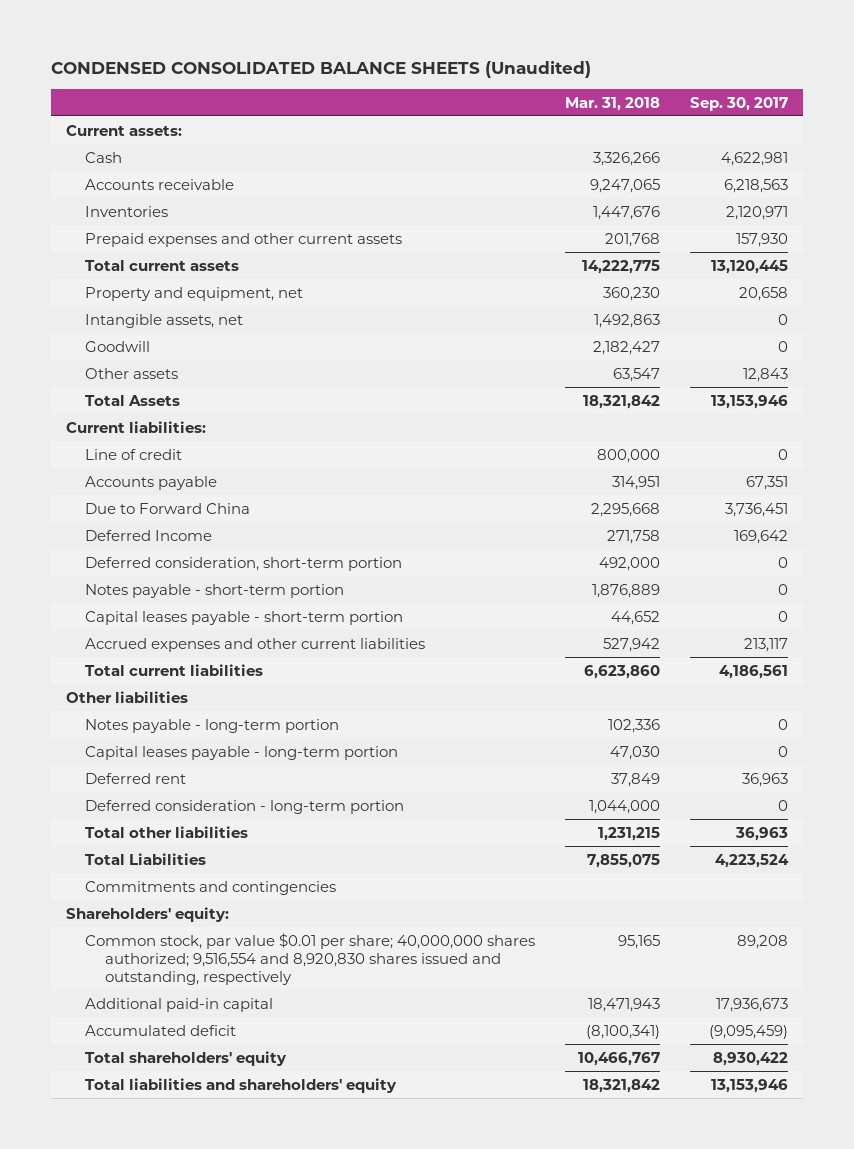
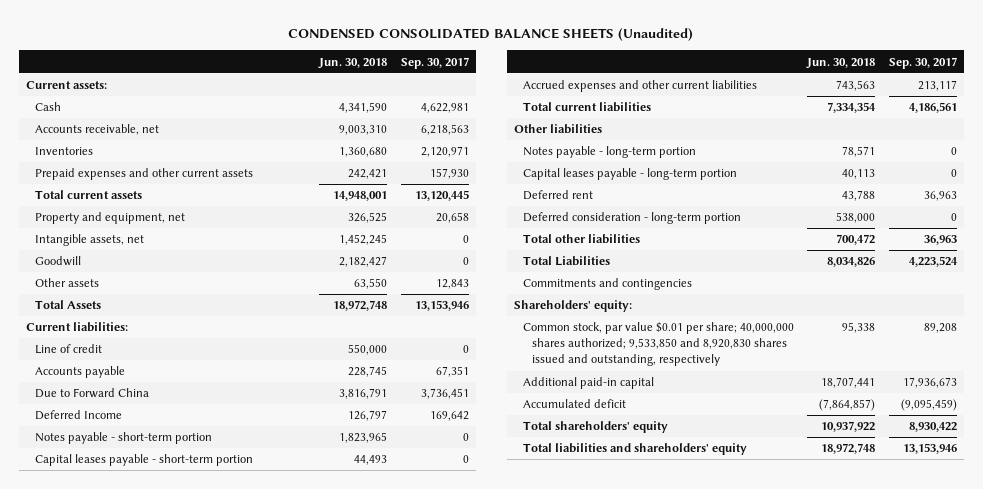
[565,96,661,111] Mar. 31, 2018 -> none
none -> [318,57,388,69] Jun. 30, 2018
[85,178,235,190] Accounts receivable -> [34,124,159,136] Accounts receivable, net
[85,556,403,571] Deferred consideration, short-term portion -> none
[85,932,536,986] Common stock, par value $0.01 per share; 40,000,000 shares authorized; 9,516,554 and 8,920,830 shares issued and outstanding, respectively -> [522,322,794,367] Common stock, par value $0.01 per share; 40,000,000 shares authorized; 9,533,850 and 8,920,830 shares issued and outstanding, respectively

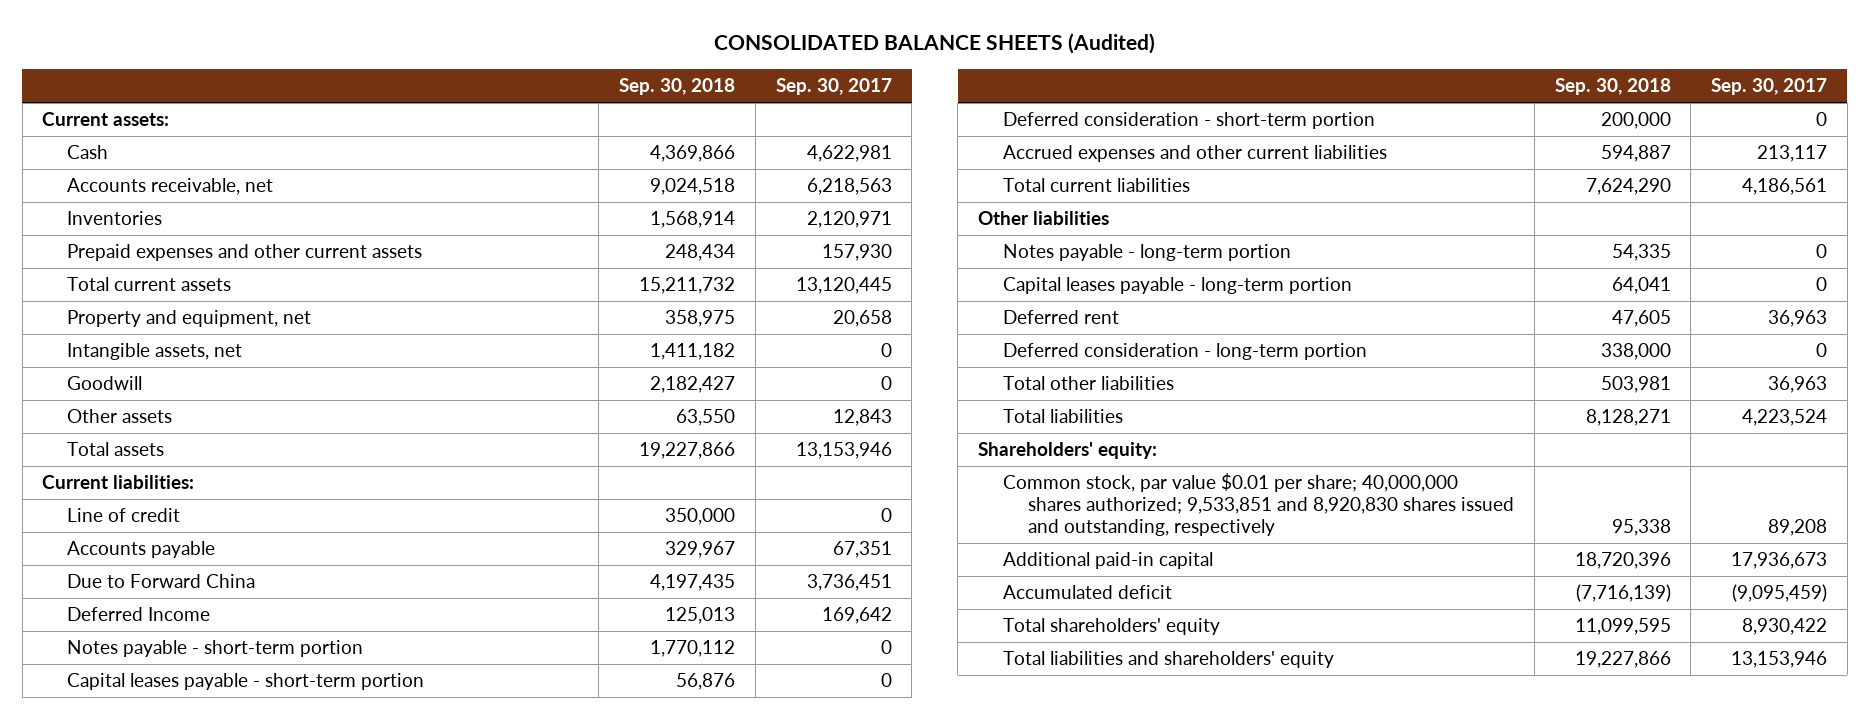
[288,27,694,41] CONDENSED CONSOLIDATED BALANCE SHEETS (Unaudited) -> [713,33,1155,55] CONSOLIDATED BALANCE SHEETS (Audited)
[318,57,388,69] Jun. 30, 2018 -> none
none -> [618,78,735,96] Sep. 30, 2018
[34,300,101,310] Total Assets -> [67,442,165,457] Total assets
none -> [1002,112,1375,130] Deferred consideration - short-term portion
[522,278,692,291] Commitments and contingencies -> none
[522,256,610,267] Total Liabilities -> [1002,409,1123,424] Total liabilities
[522,322,794,367] Common stock, par value $0.01 per share; 40,000,000 shares authorized; 9,533,850 and 8,920,830 shares issued and outstanding, respectively -> [1002,473,1514,536] Common stock, par value $0.01 per share; 40,000,000 shares authorized; 9,533,851 and 8,920,830 shares issued and outstanding, respectively

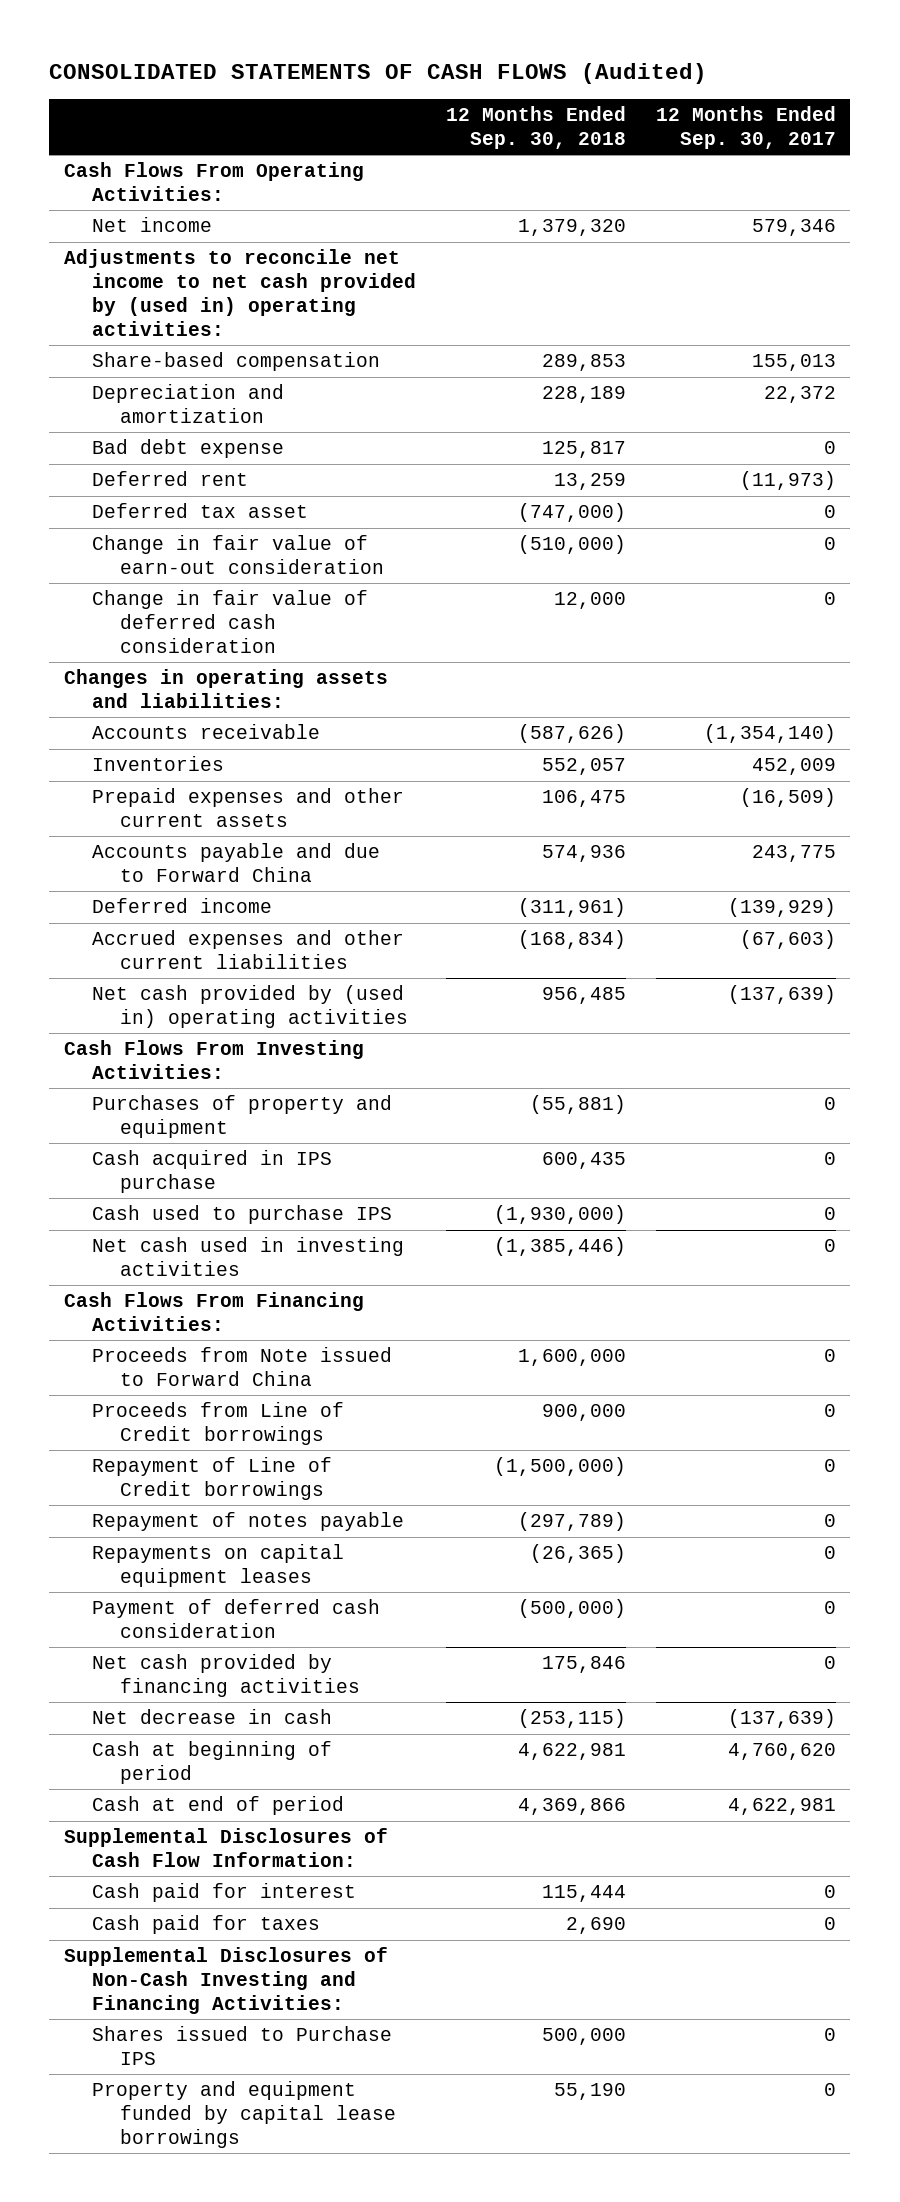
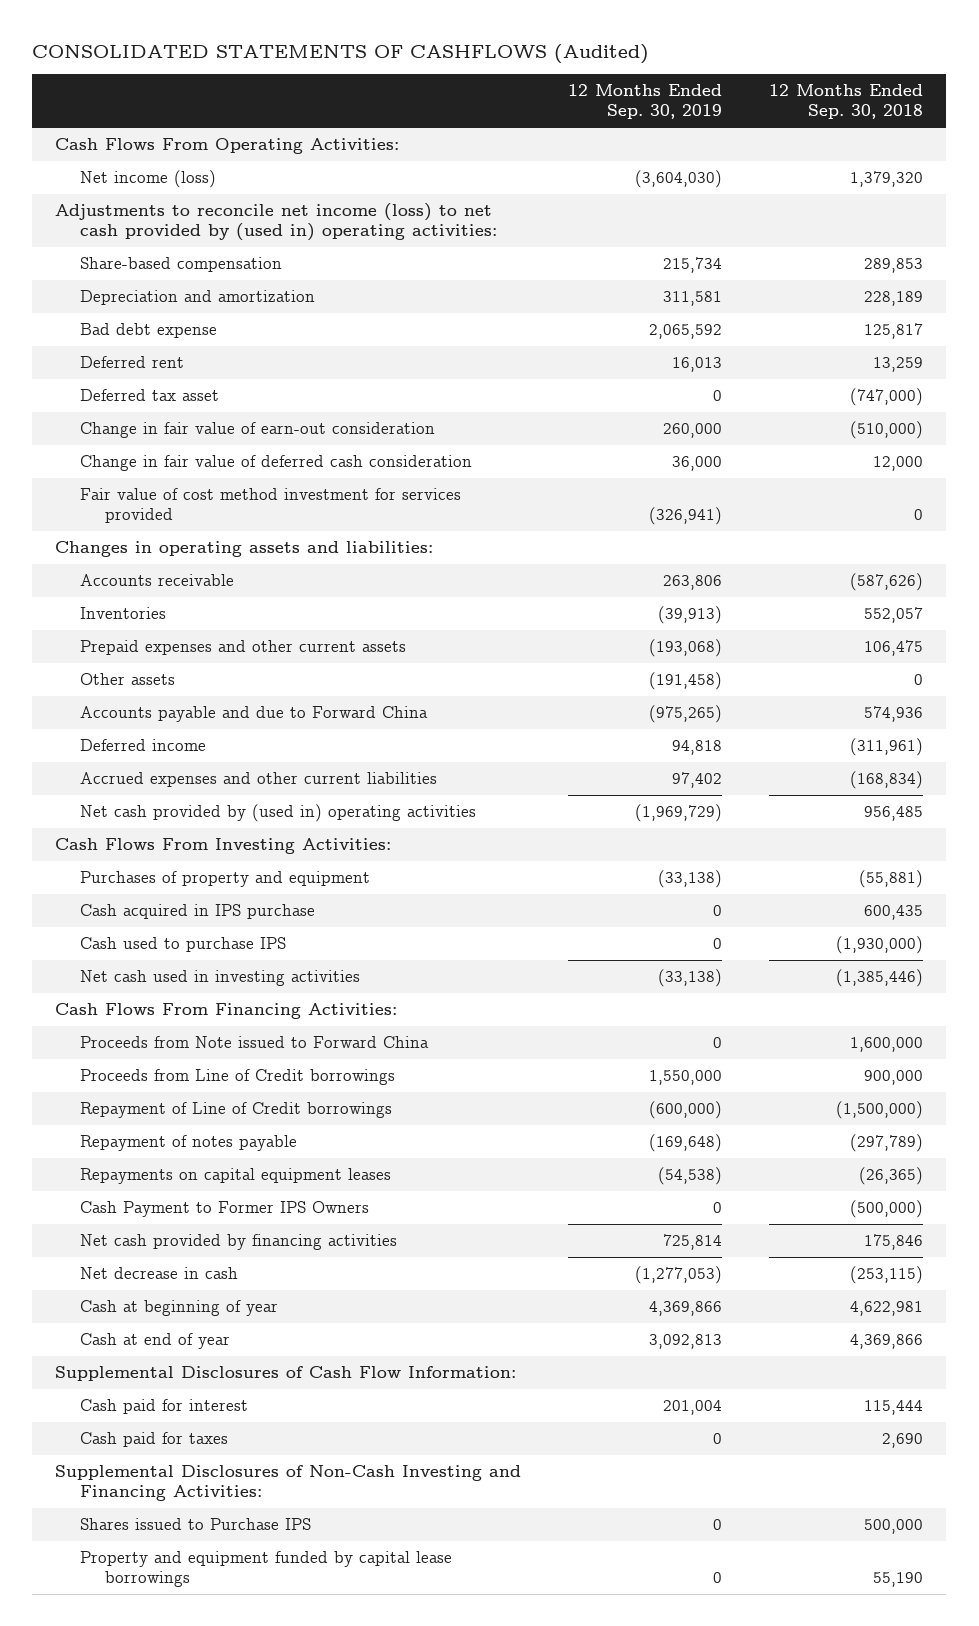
[49,63,708,85] CONSOLIDATED STATEMENTS OF CASH FLOWS (Audited) -> [32,43,650,64] CONSOLIDATED STATEMENTS OF CASHFLOWS (Audited)
[655,105,836,149] 12 Months Ended Sep. 30, 2017 -> none
none -> [568,84,723,120] 12 Months Ended Sep. 30, 2019
[92,217,213,233] Net income -> [80,170,217,189] Net income (loss)
[63,249,417,336] Adjustments to reconcile net income to net cash provided by (used in) operating activities: -> [55,203,498,242] Adjustments to reconcile net income (loss) to net cash provided by (used in) operating activities:
none -> [80,488,462,524] Fair value of cost method investment for services provided
none -> [80,673,176,686] Other assets
[92,1599,381,1639] Payment of deferred cash consideration -> none
none -> [80,1201,370,1218] Cash Payment to Former IPS Owners
[92,1741,333,1785] Cash at beginning of period -> [80,1300,279,1317] Cash at beginning of year
[92,1796,345,1816] Cash at end of period -> [80,1333,231,1350] Cash at end of year

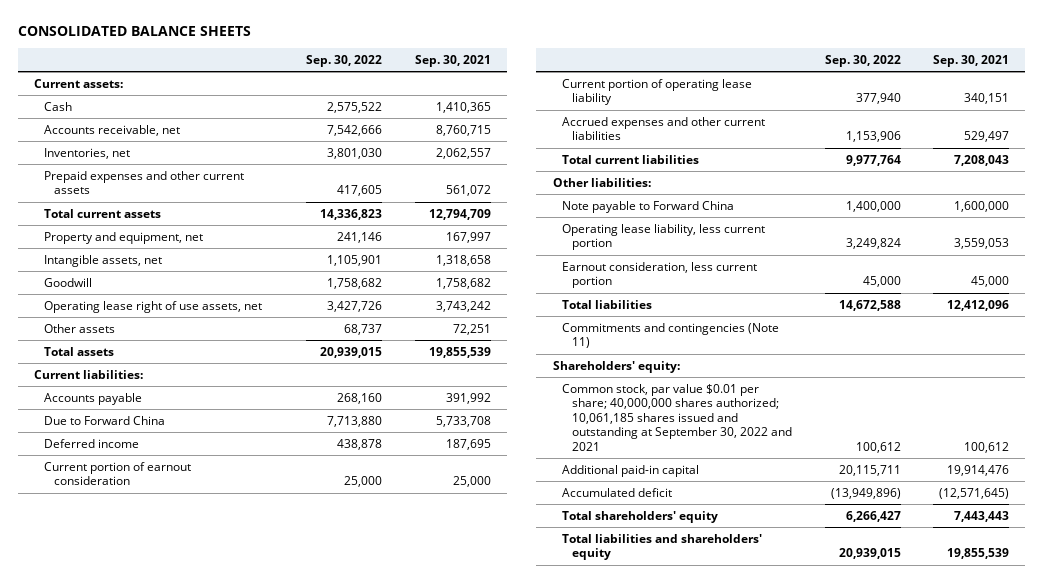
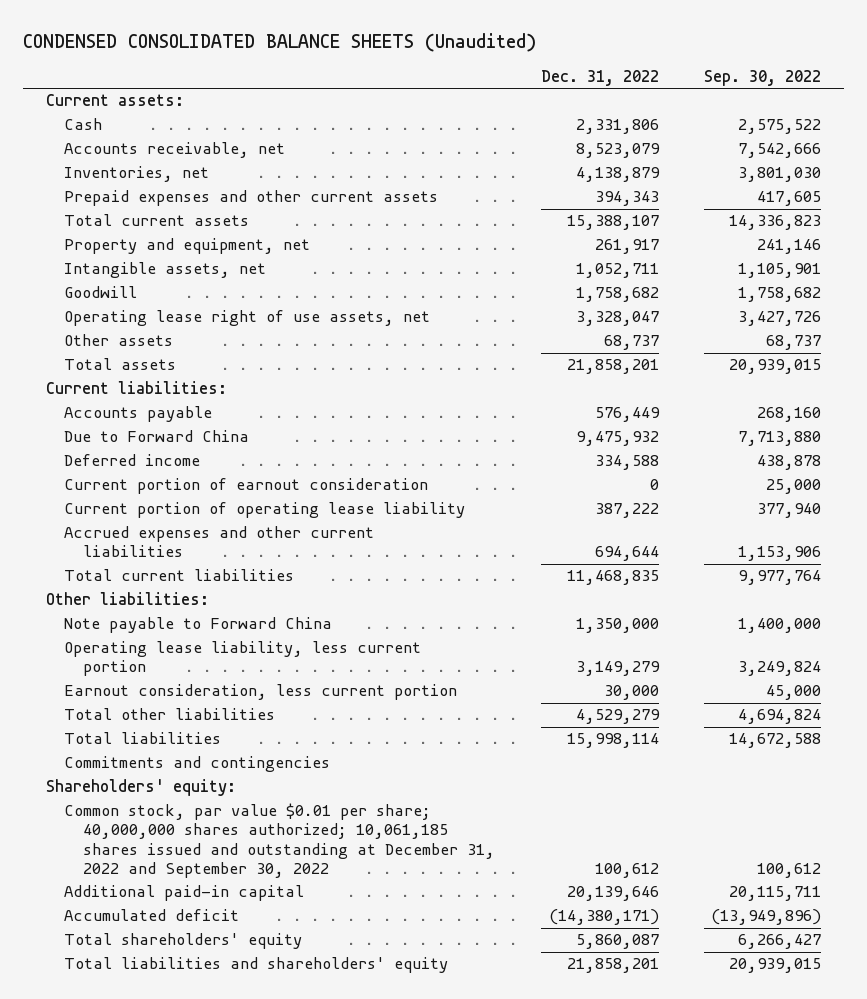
[17,26,251,37] CONSOLIDATED BALANCE SHEETS -> [22,33,536,53] CONDENSED CONSOLIDATED BALANCE SHEETS (Unaudited)
[414,54,491,67] Sep. 30, 2021 -> none
none -> [540,70,659,87] Dec. 31, 2022
none -> [64,708,276,721] Total other liabilities
[562,322,780,349] Commitments and contingencies (Note 11) -> [64,756,331,773] Commitments and contingencies
[562,383,793,451] Common stock, par value $0.01 per share; 40,000,000 shares authorized; 10,061,185 shares issued and outstanding at September 30, 2022 and 2021 -> [64,803,496,878] Common stock, par value $0.01 per share; 40,000,000 shares authorized; 10,061,185 shares issued and outstanding at December 31, 2022 and September 30, 2022

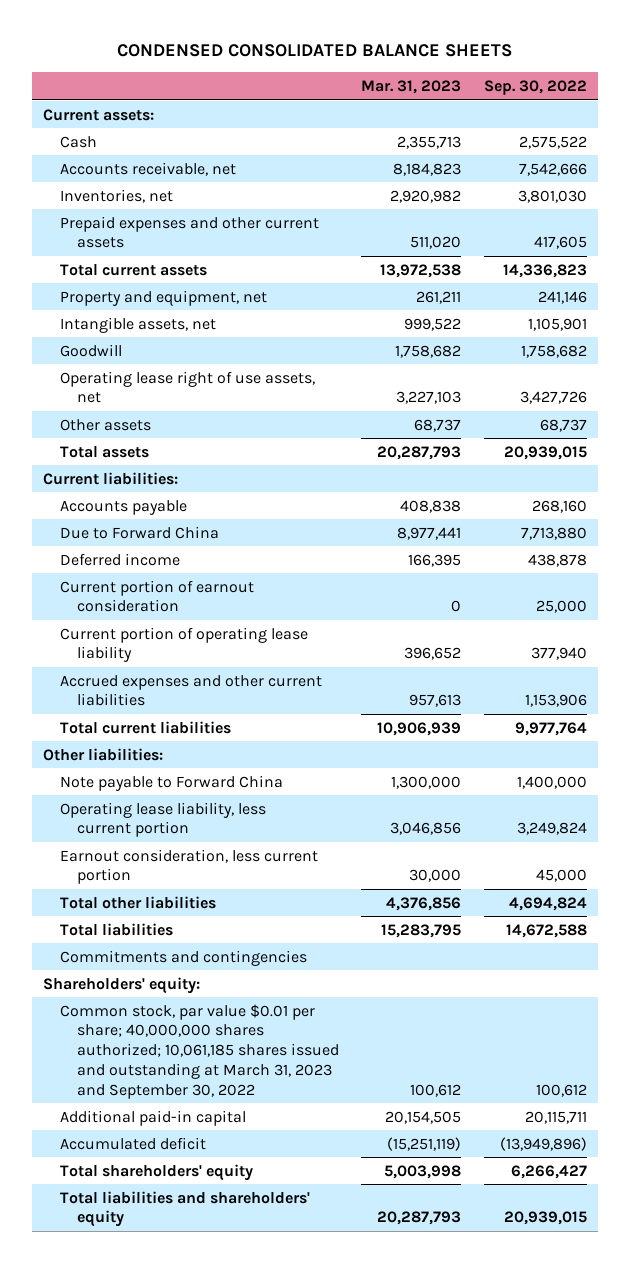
[22,33,536,53] CONDENSED CONSOLIDATED BALANCE SHEETS (Unaudited) -> [117,44,513,58] CONDENSED CONSOLIDATED BALANCE SHEETS
[540,70,659,87] Dec. 31, 2022 -> none
none -> [361,79,462,94] Mar. 31, 2023
[64,803,496,878] Common stock, par value $0.01 per share; 40,000,000 shares authorized; 10,061,185 shares issued and outstanding at December 31, 2022 and September 30, 2022 -> [59,1003,339,1099] Common stock, par value $0.01 per share; 40,000,000 shares authorized; 10,061,185 shares issued and outstanding at March 31, 2023 and September 30, 2022

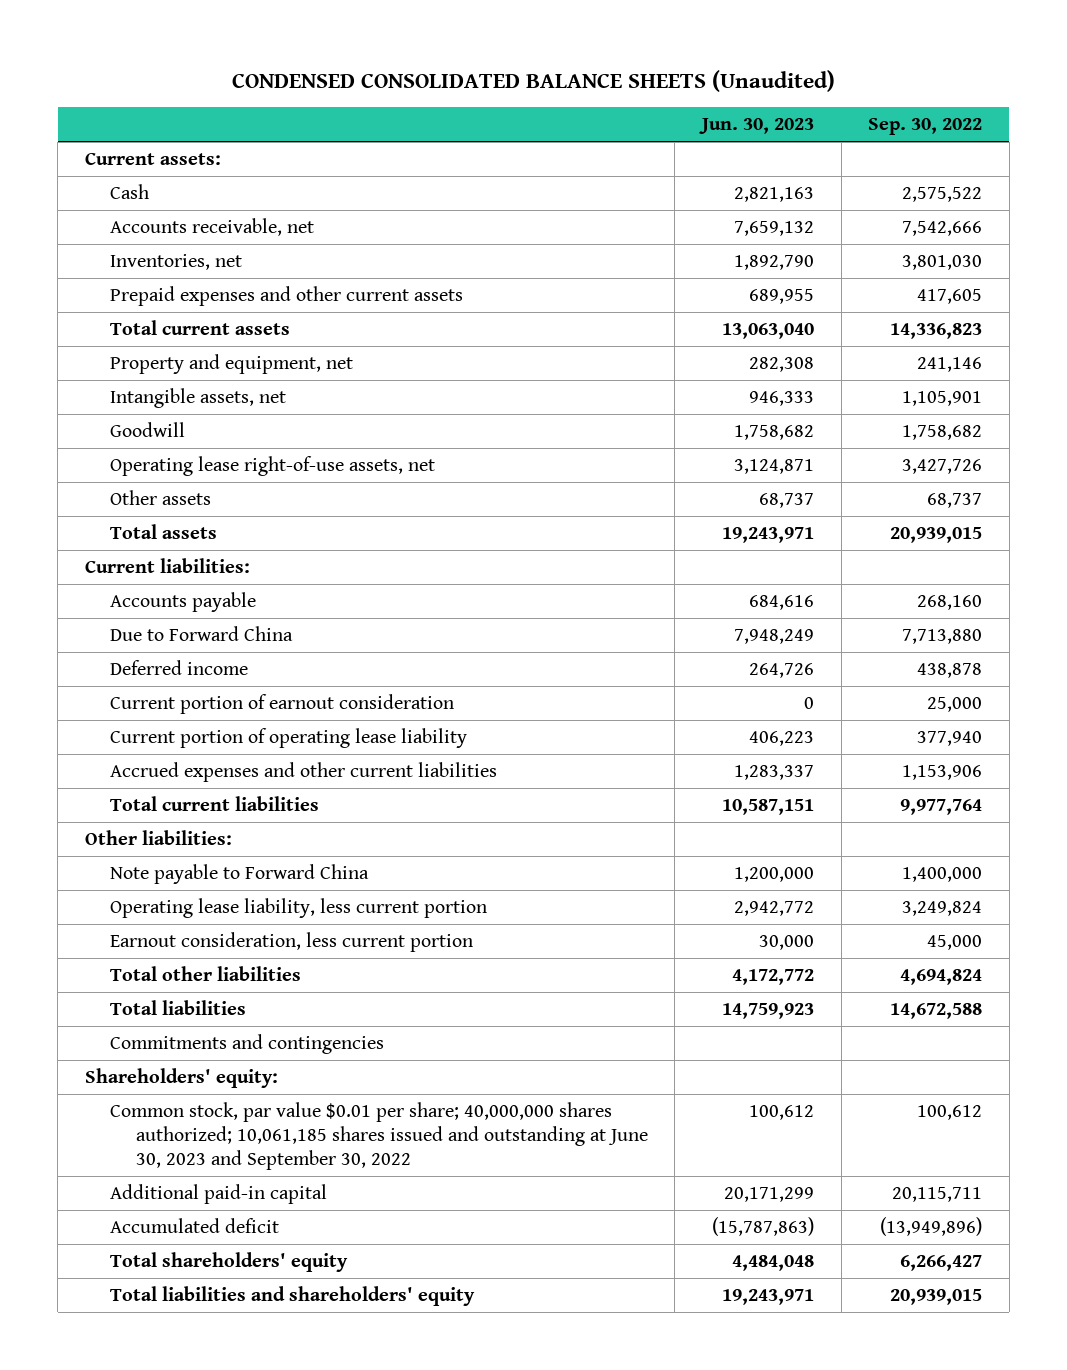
[117,44,513,58] CONDENSED CONSOLIDATED BALANCE SHEETS -> [231,70,835,93] CONDENSED CONSOLIDATED BALANCE SHEETS (Unaudited)
[361,79,462,94] Mar. 31, 2023 -> none
none -> [698,118,814,135] Jun. 30, 2023
[59,370,315,404] Operating lease right of use assets, net -> [110,455,436,476] Operating lease right-of-use assets, net
[59,1003,339,1099] Common stock, par value $0.01 per share; 40,000,000 shares authorized; 10,061,185 shares issued and outstanding at March 31, 2023 and September 30, 2022 -> [110,1101,648,1171] Common stock, par value $0.01 per share; 40,000,000 shares authorized; 10,061,185 shares issued and outstanding at June 30, 2023 and September 30, 2022

